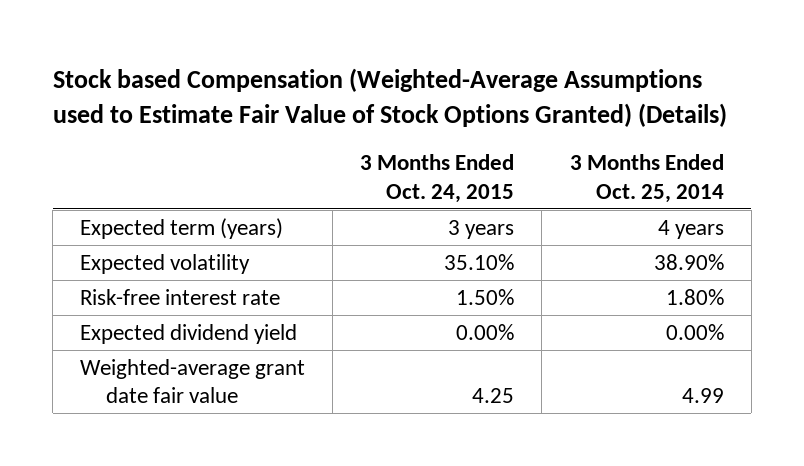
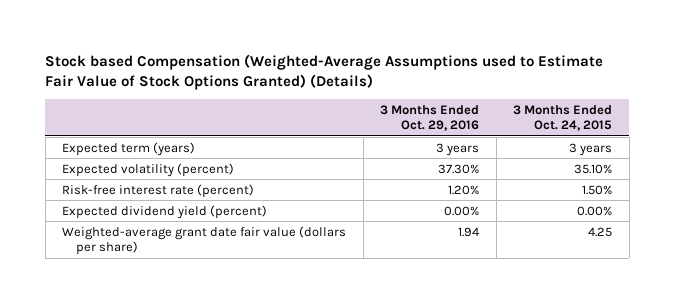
[569,154,724,203] 3 Months Ended Oct. 25, 2014 -> none
none -> [380,104,480,132] 3 Months Ended Oct. 29, 2016
[80,253,251,274] Expected volatility -> [62,162,235,177] Expected volatility (percent)
[80,288,281,305] Risk-free interest rate -> [62,183,255,198] Risk-free interest rate (percent)
[80,323,298,344] Expected dividend yield -> [62,204,268,219] Expected dividend yield (percent)
[80,358,306,404] Weighted-average grant date fair value -> [62,225,347,256] Weighted-average grant date fair value (dollars per share)

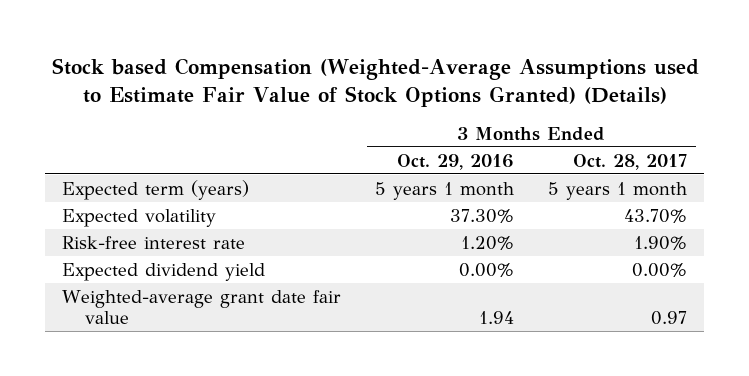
[513,104,613,132] 3 Months Ended Oct. 24, 2015 -> none
none -> [573,153,688,170] Oct. 28, 2017
[436,142,480,156] 3 years -> [375,181,515,200] 5 years 1 month
[62,162,235,177] Expected volatility (percent) -> [62,208,217,227] Expected volatility
[62,183,255,198] Risk-free interest rate (percent) -> [62,235,246,249] Risk-free interest rate
[62,204,268,219] Expected dividend yield (percent) -> [62,262,266,281] Expected dividend yield
[62,225,347,256] Weighted-average grant date fair value (dollars per share) -> [62,289,342,325] Weighted-average grant date fair value

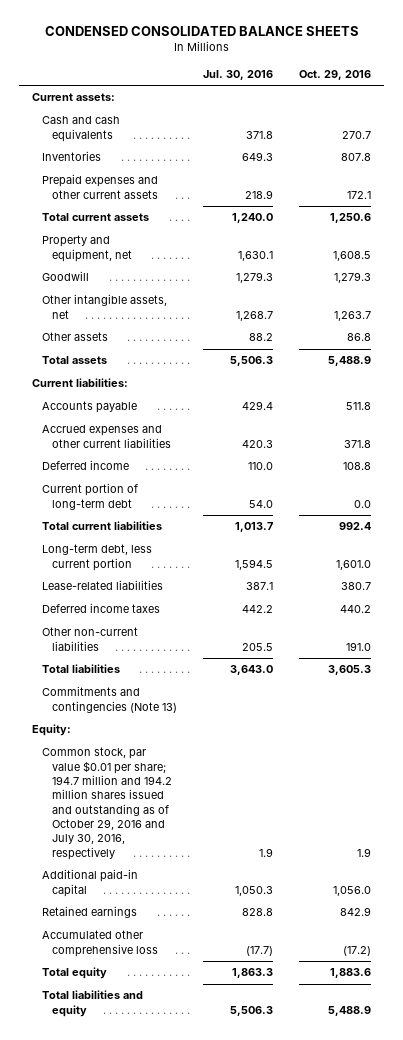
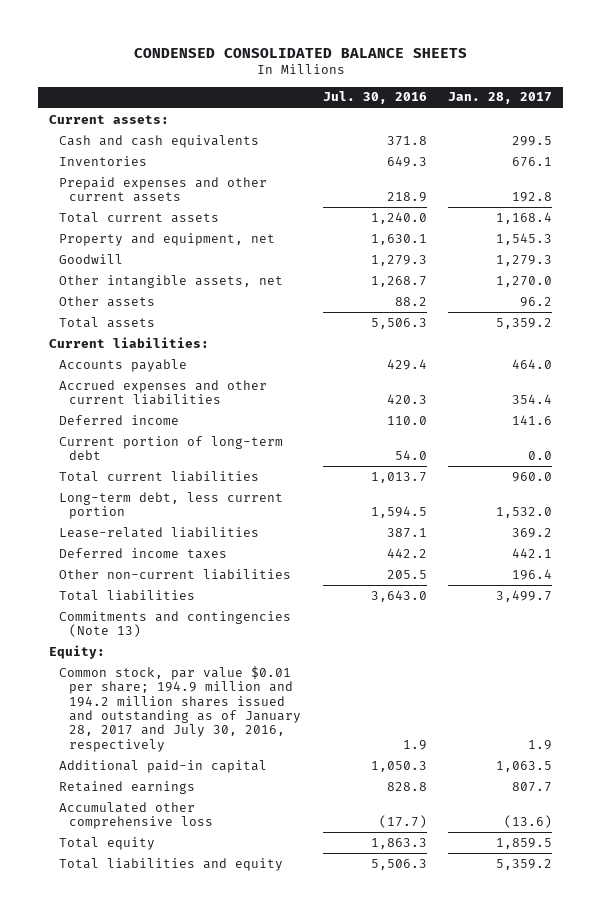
[299,69,372,80] Oct. 29, 2016 -> none
none -> [448,92,553,105] Jan. 28, 2017
[42,747,173,860] Common stock, par value $0.01 per share; 194.7 million and 194.2 million shares issued and outstanding as of October 29, 2016 and July 30, 2016, respectively -> [59,665,302,752] Common stock, par value $0.01 per share; 194.9 million and 194.2 million shares issued and outstanding as of January 28, 2017 and July 30, 2016, respectively

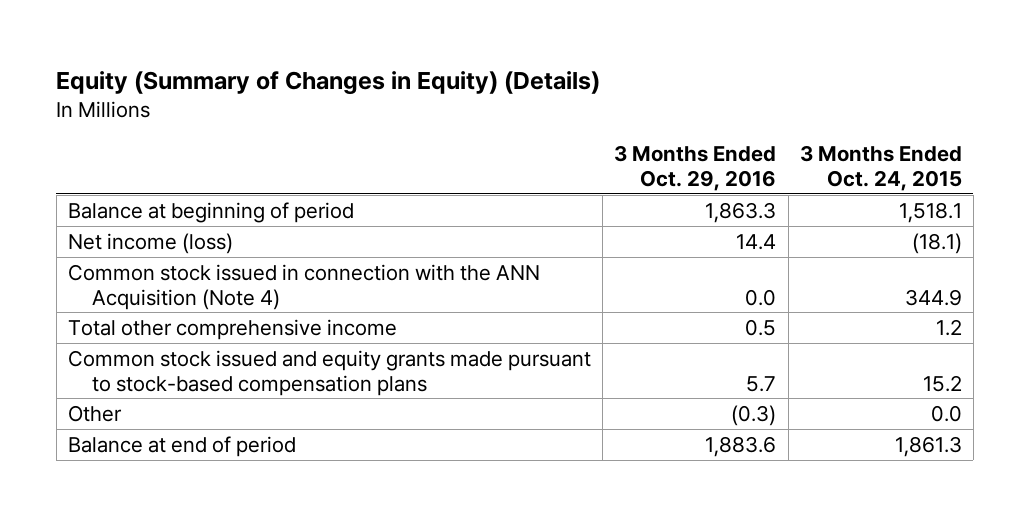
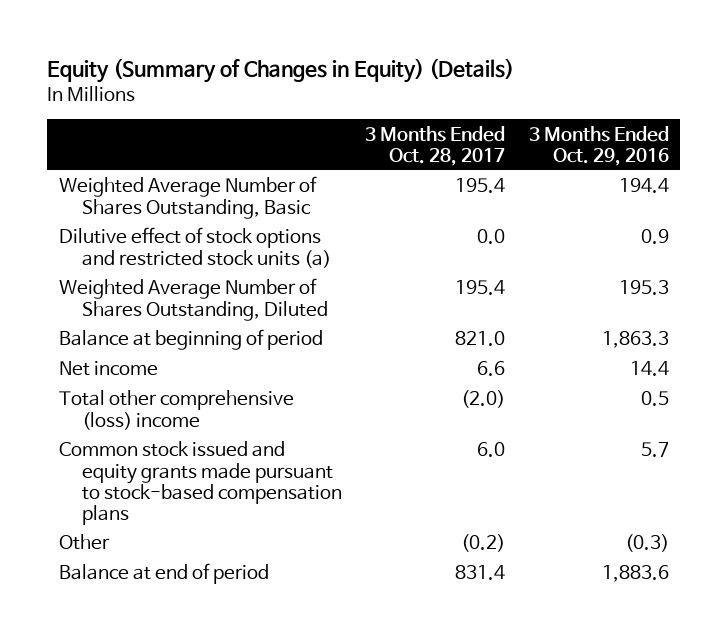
[799,145,962,191] 3 Months Ended Oct. 24, 2015 -> none
none -> [365,125,506,166] 3 Months Ended Oct. 28, 2017
none -> [58,176,317,219] Weighted Average Number of Shares Outstanding, Basic
none -> [58,227,332,268] Dilutive effect of stock options and restricted stock units (a)
none -> [58,278,329,321] Weighted Average Number of Shares Outstanding, Diluted
[67,263,540,310] Common stock issued in connection with the ANN Acquisition (Note 4) -> none
[67,232,233,254] Net income (loss) -> [58,361,158,377] Net income
[67,318,397,340] Total other comprehensive income -> [58,390,294,430] Total other comprehensive (loss) income

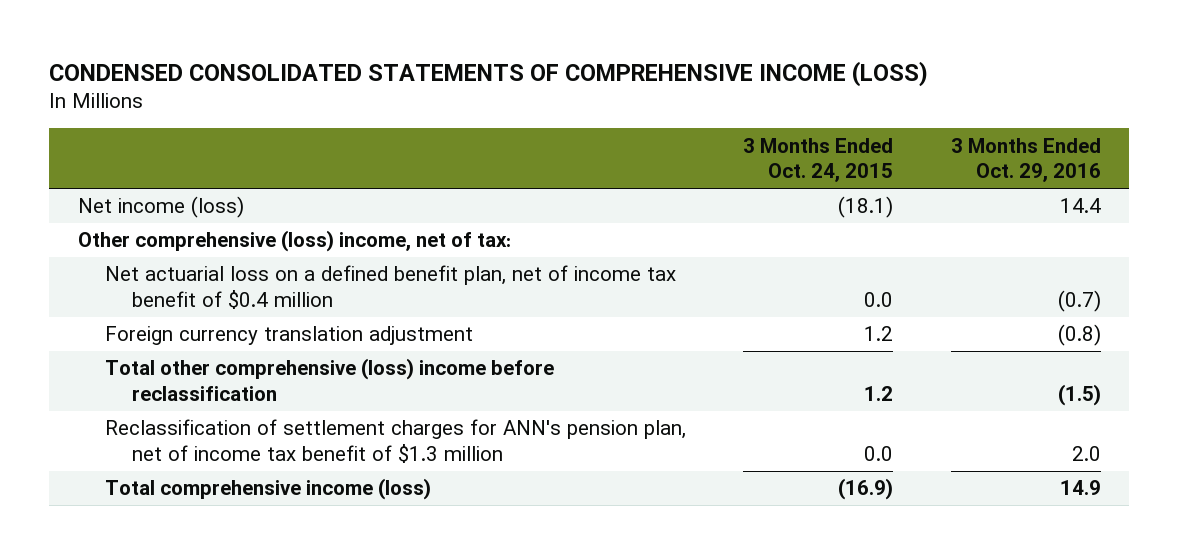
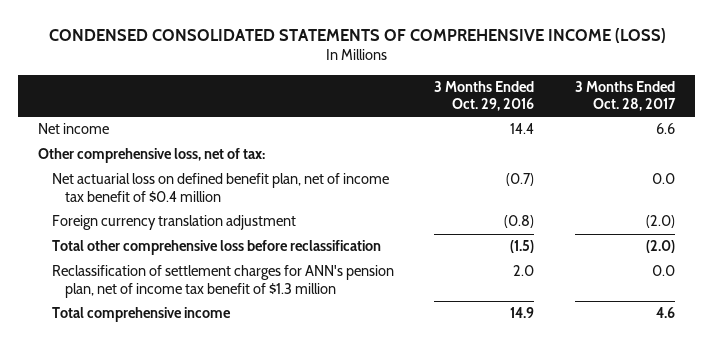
[743,137,894,183] 3 Months Ended Oct. 24, 2015 -> none
none -> [574,80,676,112] 3 Months Ended Oct. 28, 2017
[77,196,244,219] Net income (loss) -> [38,123,110,135] Net income
[77,230,511,253] Other comprehensive (loss) income, net of tax: -> [38,148,266,164] Other comprehensive loss, net of tax:
[104,265,676,309] Net actuarial loss on a defined benefit plan, net of income tax benefit of $0.4 million -> [51,173,389,202] Net actuarial loss on defined benefit plan, net of income tax benefit of $0.4 million
[104,358,554,401] Total other comprehensive (loss) income before reclassification -> [51,240,381,256] Total other comprehensive loss before reclassification
[104,478,431,501] Total comprehensive income (loss) -> [51,307,231,323] Total comprehensive income

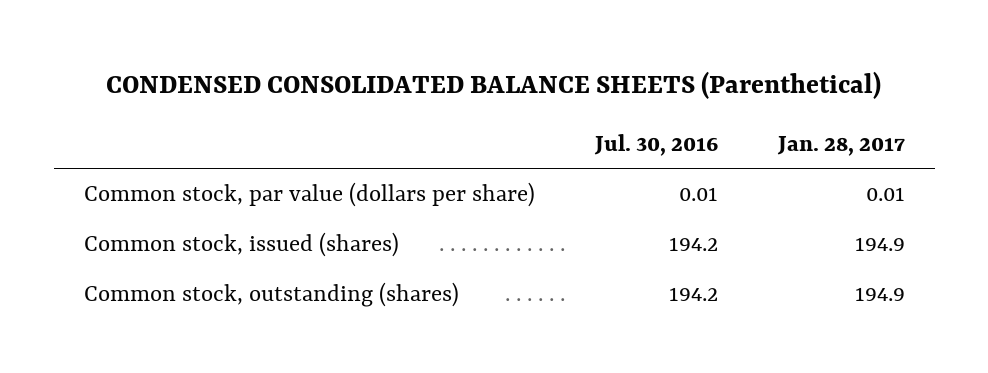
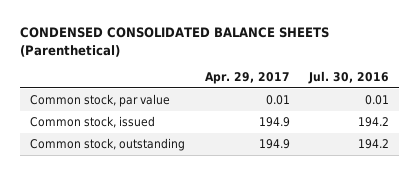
[776,135,905,156] Jan. 28, 2017 -> none
none -> [204,72,290,85] Apr. 29, 2017
[83,182,535,208] Common stock, par value (dollars per share) -> [29,93,170,107] Common stock, par value
[83,232,399,258] Common stock, issued (shares) -> [29,115,155,128] Common stock, issued
[83,282,459,308] Common stock, outstanding (shares) -> [29,137,185,151] Common stock, outstanding

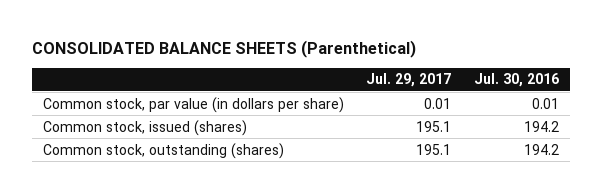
[19,27,329,58] CONDENSED CONSOLIDATED BALANCE SHEETS (Parenthetical) -> [31,39,416,58] CONSOLIDATED BALANCE SHEETS (Parenthetical)
[204,72,290,85] Apr. 29, 2017 -> none
none -> [366,73,452,88] Jul. 29, 2017
[29,93,170,107] Common stock, par value -> [42,96,344,113] Common stock, par value (in dollars per share)
[29,115,155,128] Common stock, issued -> [42,119,247,136] Common stock, issued (shares)
[29,137,185,151] Common stock, outstanding -> [42,142,284,159] Common stock, outstanding (shares)

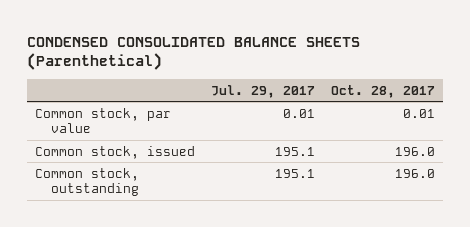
[31,39,416,58] CONSOLIDATED BALANCE SHEETS (Parenthetical) -> [27,36,361,71] CONDENSED CONSOLIDATED BALANCE SHEETS (Parenthetical)
[473,73,559,88] Jul. 30, 2016 -> none
none -> [330,84,435,98] Oct. 28, 2017
[42,96,344,113] Common stock, par value (in dollars per share) -> [35,107,172,134] Common stock, par value
[42,119,247,136] Common stock, issued (shares) -> [35,145,196,159] Common stock, issued
[42,142,284,159] Common stock, outstanding (shares) -> [35,167,140,197] Common stock, outstanding

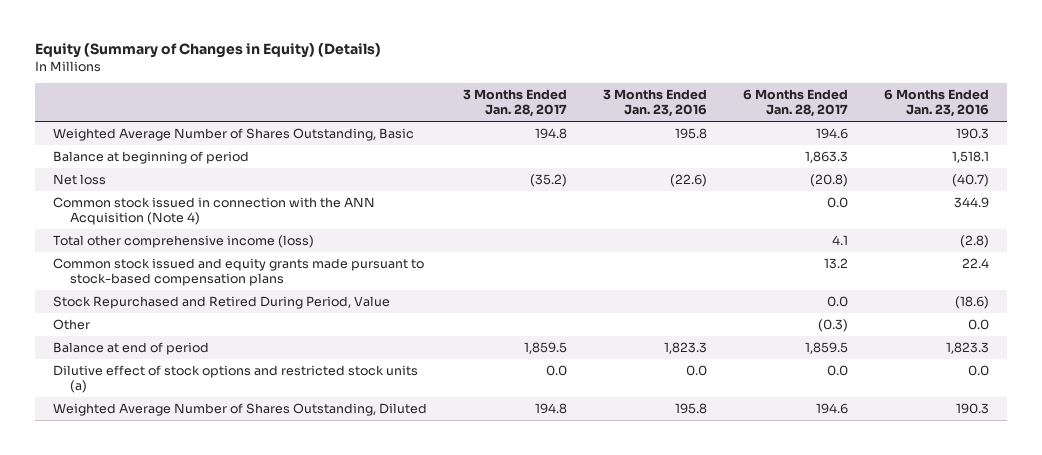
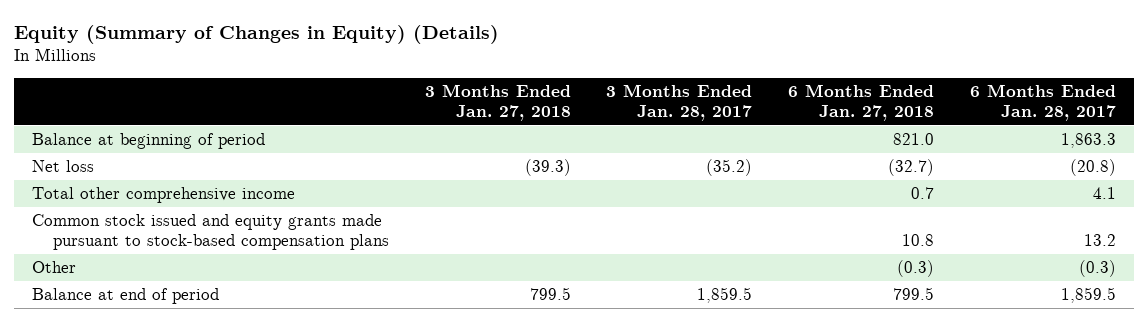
[602,89,707,118] 3 Months Ended Jan. 23, 2016 -> none
[883,89,989,118] 6 Months Ended Jan. 23, 2016 -> none
none -> [424,83,571,121] 3 Months Ended Jan. 27, 2018
none -> [788,83,935,121] 6 Months Ended Jan. 27, 2018
[53,128,415,142] Weighted Average Number of Shares Outstanding, Basic -> none
[53,197,376,226] Common stock issued in connection with the ANN Acquisition (Note 4) -> none
[53,235,315,249] Total other comprehensive income (loss) -> [31,186,295,203] Total other comprehensive income
[53,296,391,310] Stock Repurchased and Retired During Period, Value -> none
[53,365,419,394] Dilutive effect of stock options and restricted stock units (a) -> none
[53,403,428,417] Weighted Average Number of Shares Outstanding, Diluted -> none

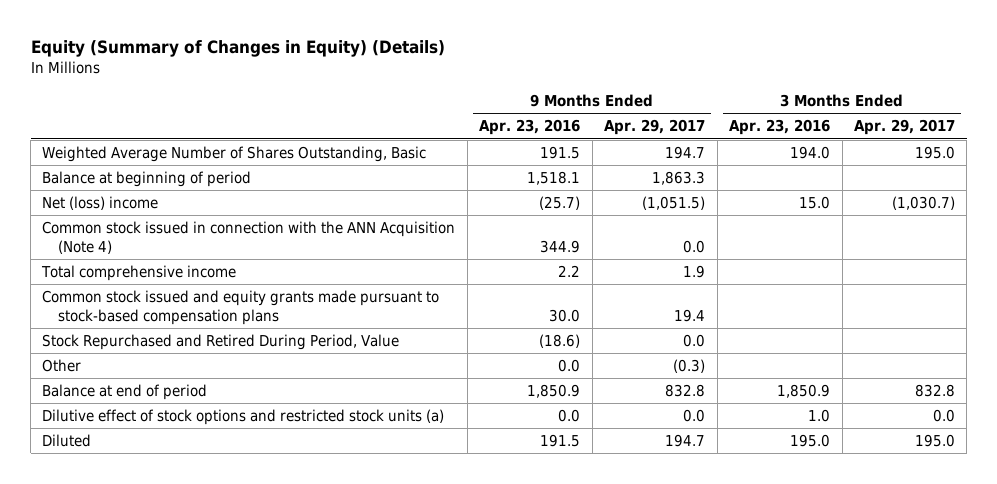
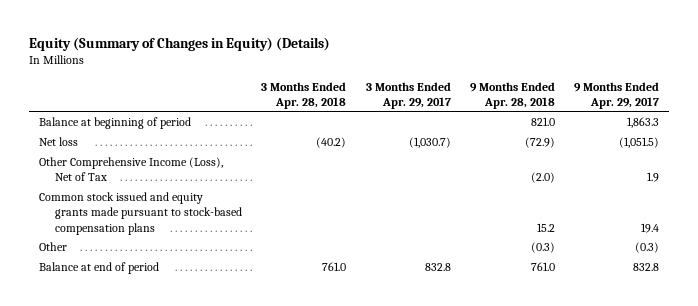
[479,119,581,136] Apr. 23, 2016 -> none
[729,119,831,136] Apr. 23, 2016 -> none
none -> [261,81,347,109] 3 Months Ended Apr. 28, 2018
none -> [469,81,555,109] 9 Months Ended Apr. 28, 2018
[42,145,427,162] Weighted Average Number of Shares Outstanding, Basic -> none
[42,220,456,254] Common stock issued in connection with the ANN Acquisition (Note 4) -> none
[42,195,159,210] Net (loss) income -> [38,136,78,146] Net loss
[41,264,237,281] Total comprehensive income -> [38,156,223,182] Other Comprehensive Income (Loss), Net of Tax
[42,333,400,350] Stock Repurchased and Retired During Period, Value -> none
[42,408,445,425] Dilutive effect of stock options and restricted stock units (a) -> none
[42,433,92,447] Diluted -> none

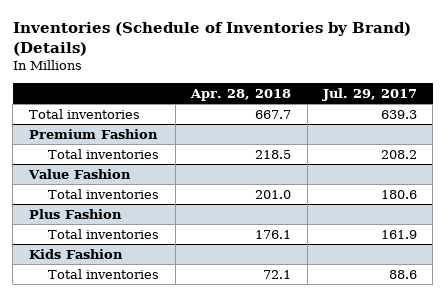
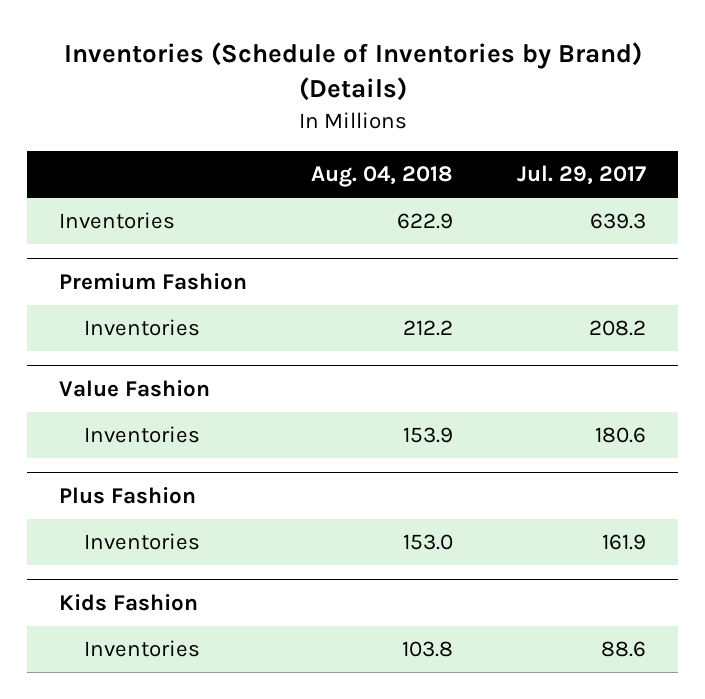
[190,88,292,101] Apr. 28, 2018 -> none
none -> [311,165,454,187] Aug. 04, 2018
[28,108,140,119] Total inventories -> [59,212,176,230] Inventories
[48,148,160,159] Total inventories -> [83,319,200,337] Inventories
[48,188,160,199] Total inventories -> [83,426,200,444] Inventories
[48,228,160,239] Total inventories -> [83,533,200,551] Inventories
[48,268,160,279] Total inventories -> [83,640,200,658] Inventories

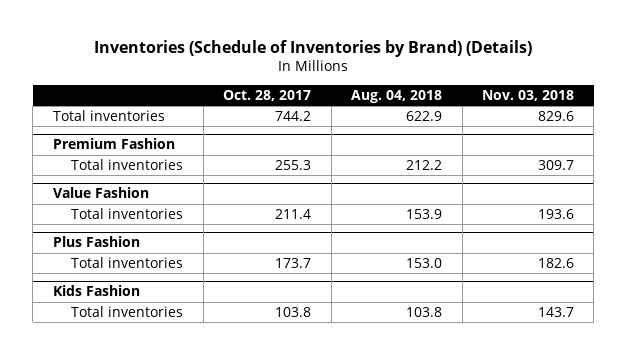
[516,164,646,185] Jul. 29, 2017 -> none
none -> [223,89,312,101] Oct. 28, 2017
none -> [481,89,574,101] Nov. 03, 2018
[59,212,176,230] Inventories -> [52,109,165,121] Total inventories
[83,319,200,337] Inventories -> [71,158,184,170] Total inventories
[83,426,200,444] Inventories -> [71,207,184,219] Total inventories
[83,533,200,551] Inventories -> [71,256,184,268] Total inventories
[83,640,200,658] Inventories -> [71,305,184,317] Total inventories

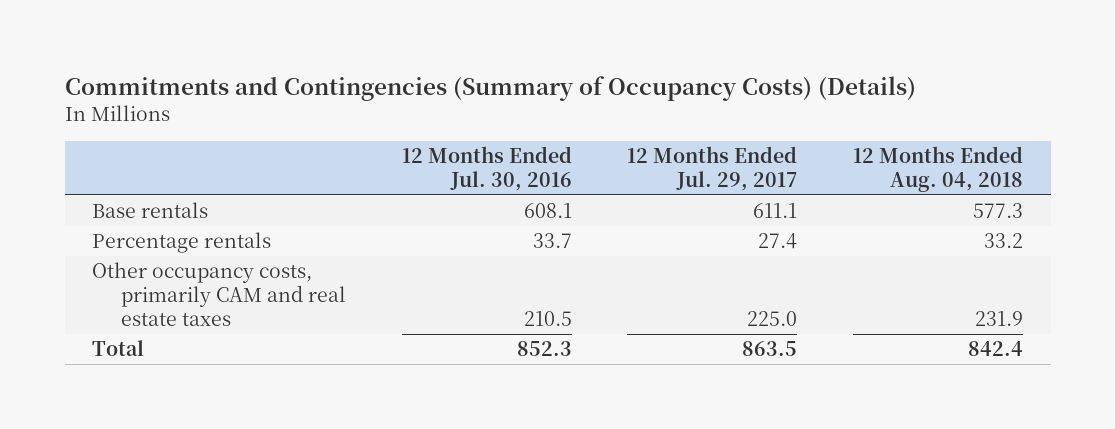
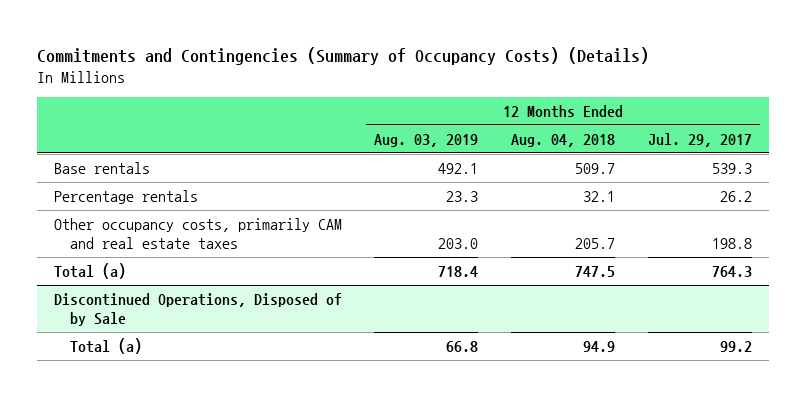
[401,145,572,192] 12 Months Ended Jul. 30, 2016 -> none
none -> [374,133,479,147] Aug. 03, 2019
[753,202,798,218] 611.1 -> [712,162,753,174] 539.3
[972,202,1023,218] 577.3 -> [575,162,616,174] 509.7
[758,232,798,249] 27.4 -> [720,190,753,202] 26.2
[983,232,1023,248] 33.2 -> [583,190,616,202] 32.1
[747,311,798,327] 225.0 -> [712,237,753,249] 198.8
[974,311,1023,327] 231.9 -> [575,237,616,249] 205.7
[92,339,145,356] Total -> [53,262,126,279] Total (a)
[742,340,798,356] 863.5 -> [712,265,753,277] 764.3
[967,340,1023,356] 842.4 -> [575,265,616,277] 747.5
none -> [53,292,342,326] Discontinued Operations, Disposed of by Sale
none -> [69,337,142,354] Total (a)

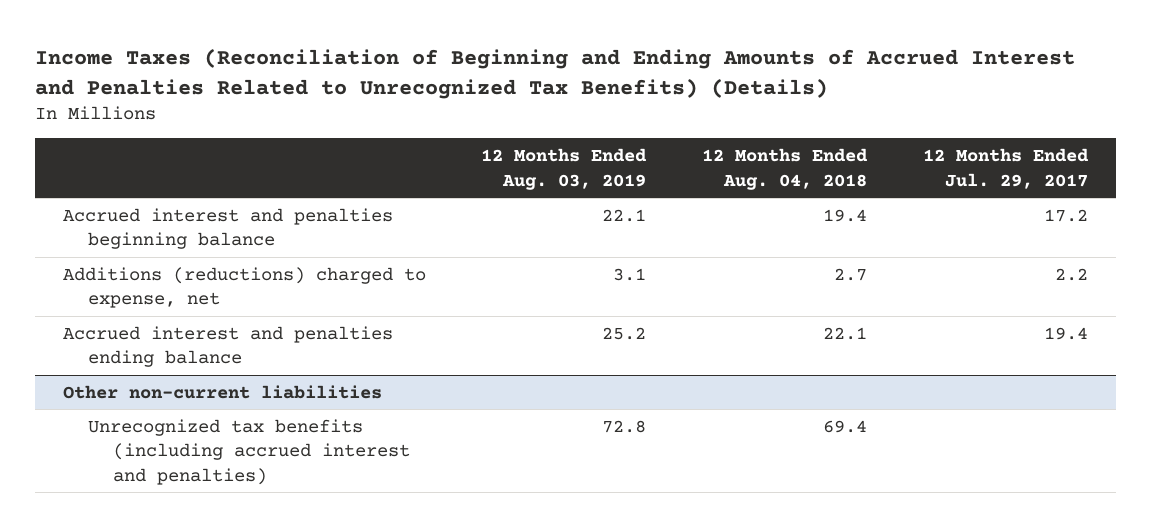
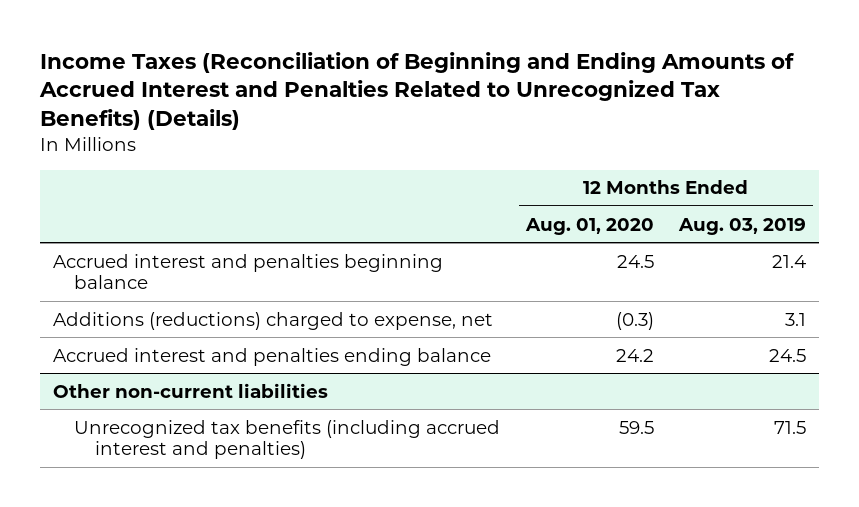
[702,148,869,190] 12 Months Ended Aug. 04, 2018 -> none
[922,148,1089,189] 12 Months Ended Jul. 29, 2017 -> none
none -> [524,217,654,235] Aug. 01, 2020
[602,208,647,222] 22.1 -> [772,254,807,268] 21.4
[602,326,647,340] 25.2 -> [769,348,807,362] 24.5
[602,419,647,433] 72.8 -> [774,420,807,434] 71.5

